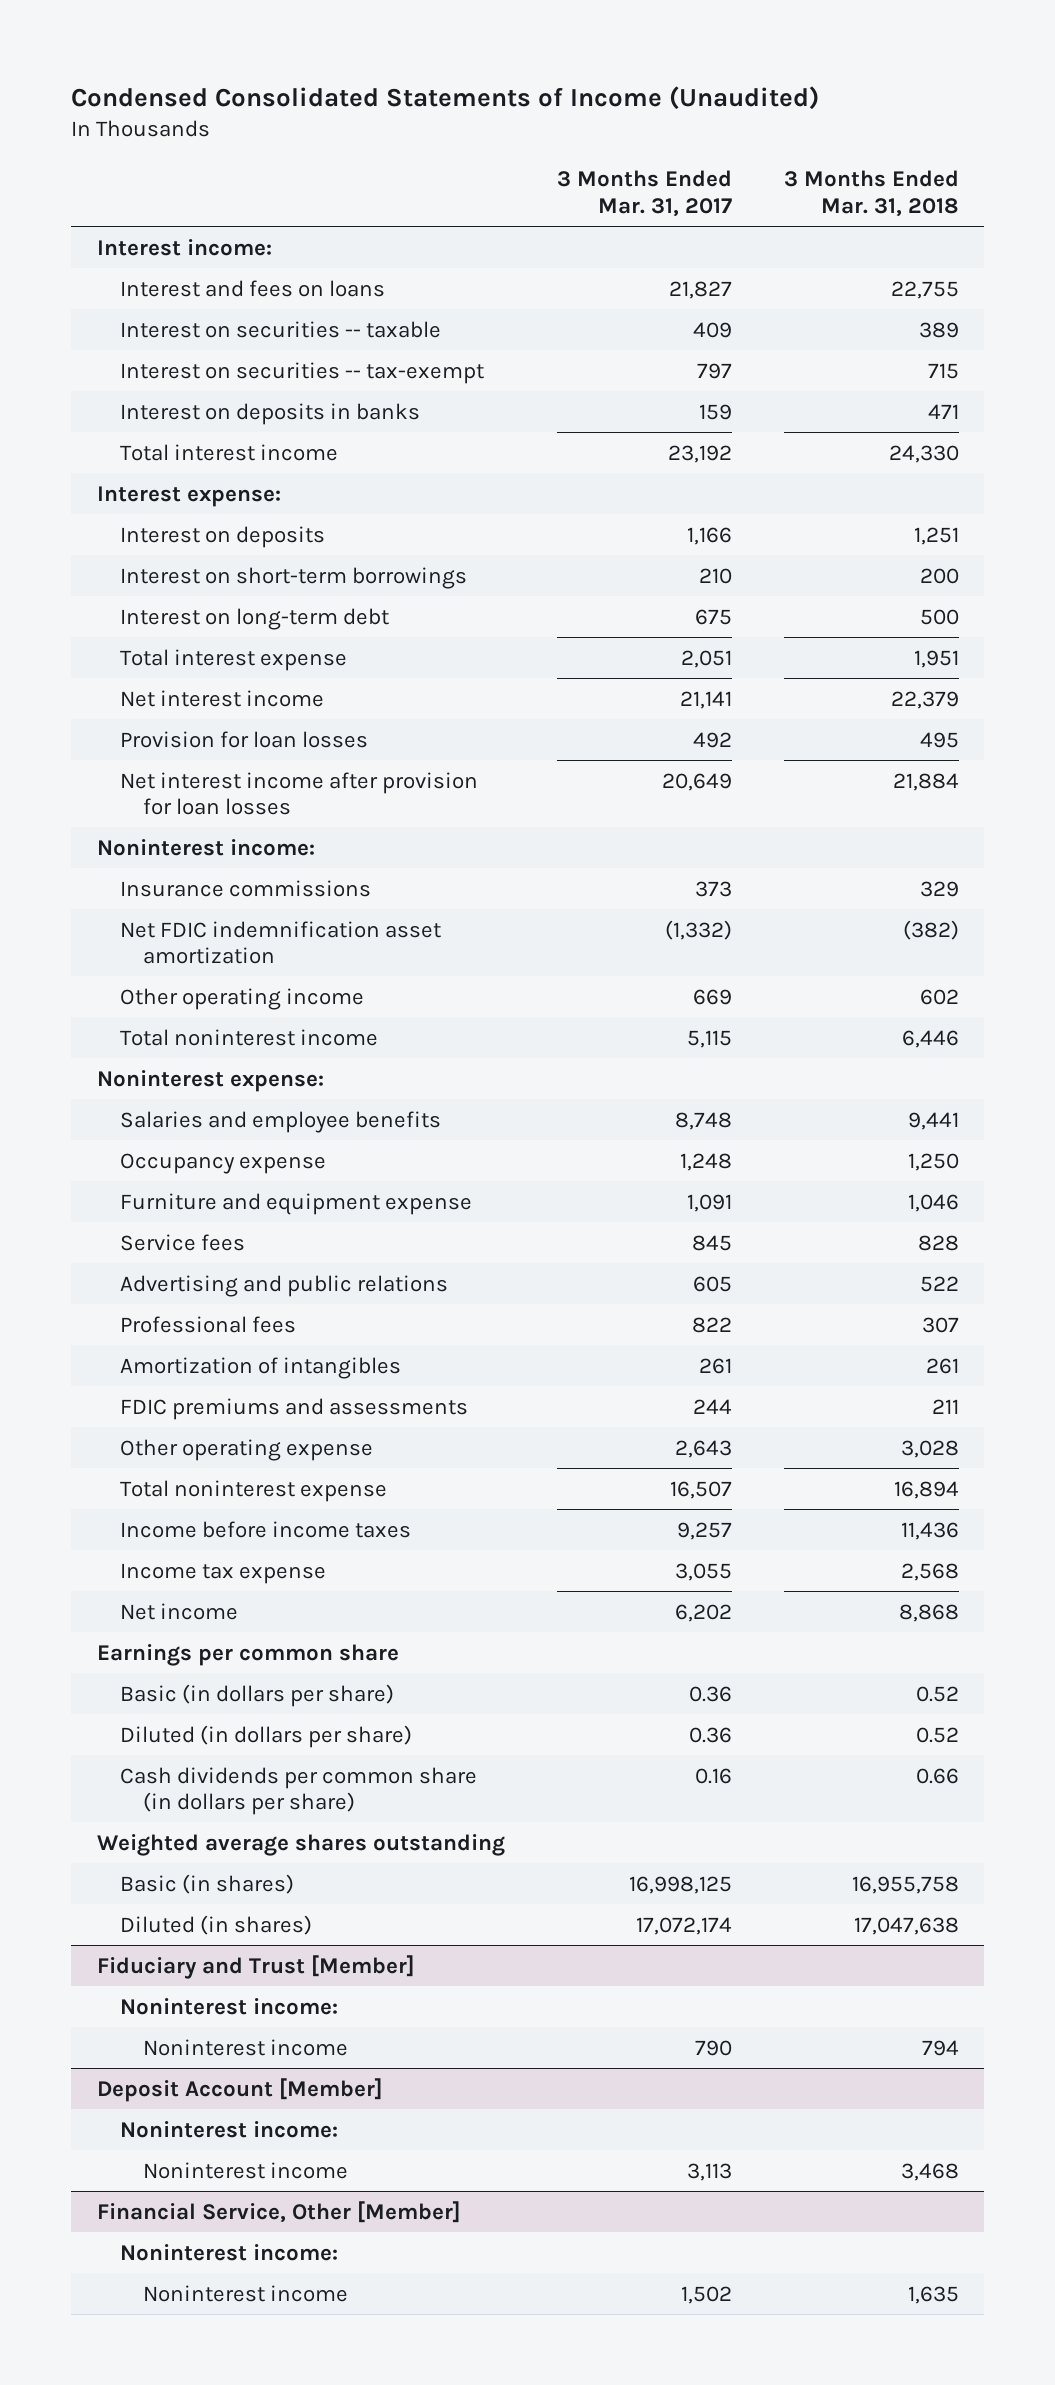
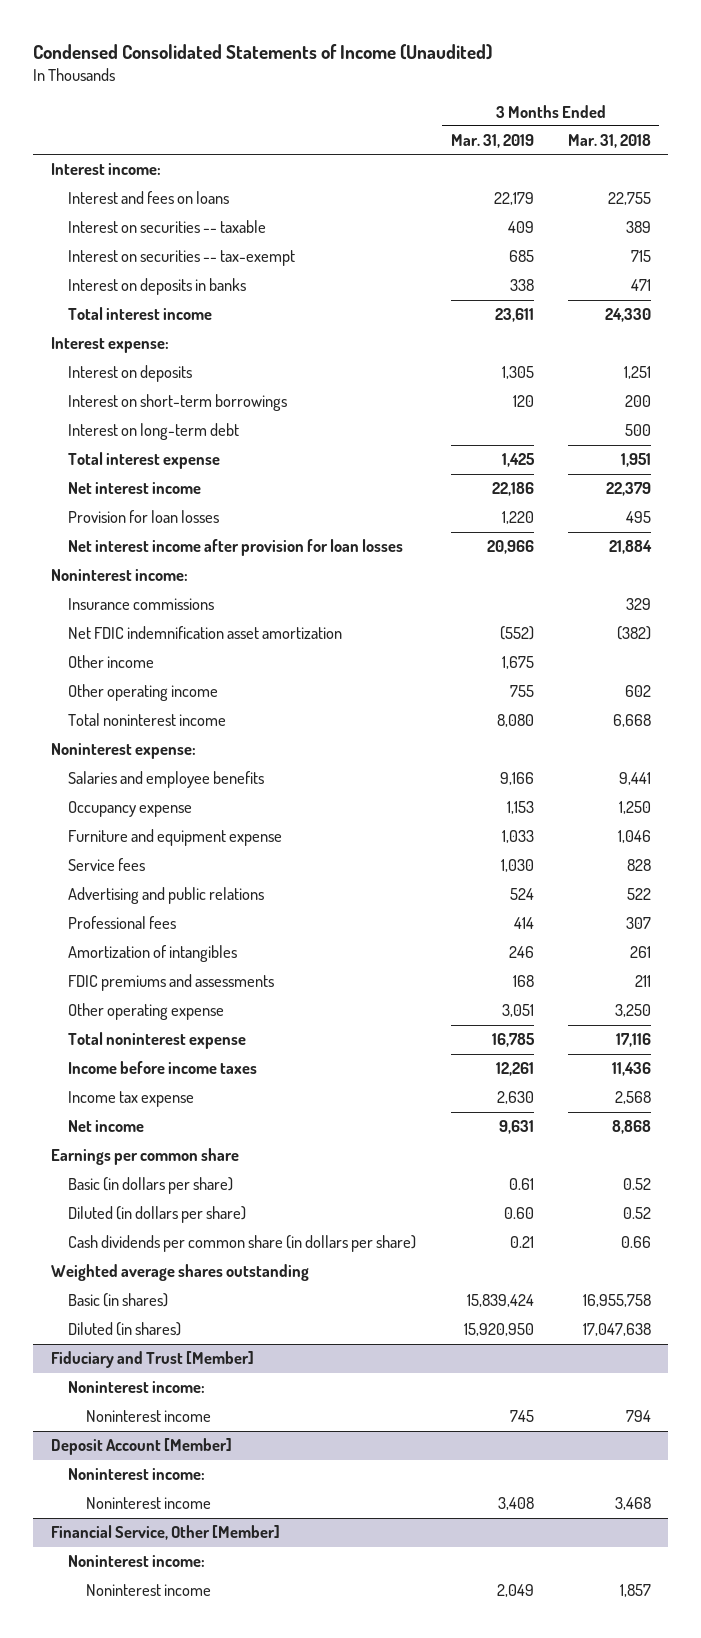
[556,170,732,217] 3 Months Ended Mar. 31, 2017 -> none
none -> [450,134,534,149] Mar. 31, 2019
none -> [68,655,155,669] Other income
[901,1029,959,1048] 6,446 -> [612,714,651,728] 6,668
[900,1439,959,1458] 3,028 -> [614,1004,651,1018] 3,250
[893,1480,959,1499] 16,894 -> [615,1033,651,1048] 17,116
[907,2285,959,2304] 1,635 -> [619,1584,651,1598] 1,857

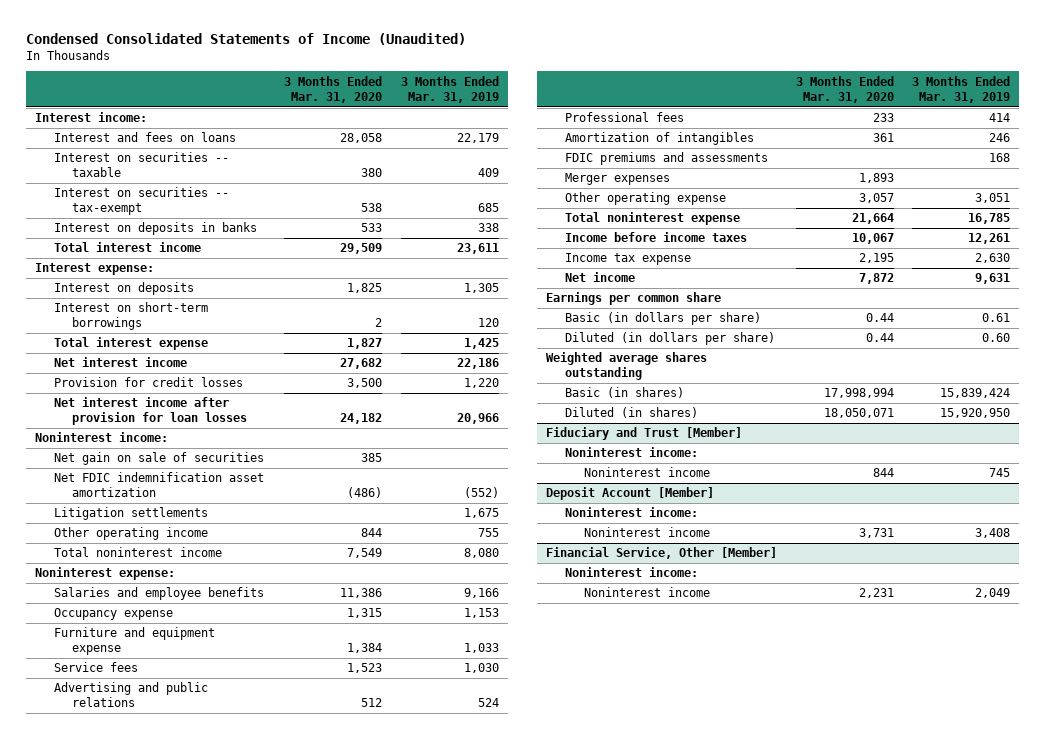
[567,134,651,149] Mar. 31, 2018 -> none
none -> [284,75,383,103] 3 Months Ended Mar. 31, 2020
[68,423,240,441] Interest on long-term debt -> none
[68,510,220,524] Provision for loan losses -> [53,377,243,388] Provision for credit losses
[68,598,215,611] Insurance commissions -> none
none -> [53,452,264,466] Net gain on sale of securities
[68,655,155,669] Other income -> [53,507,208,521] Litigation settlements
none -> [564,173,670,186] Merger expenses
[68,1235,417,1253] Cash dividends per common share (in dollars per share) -> none

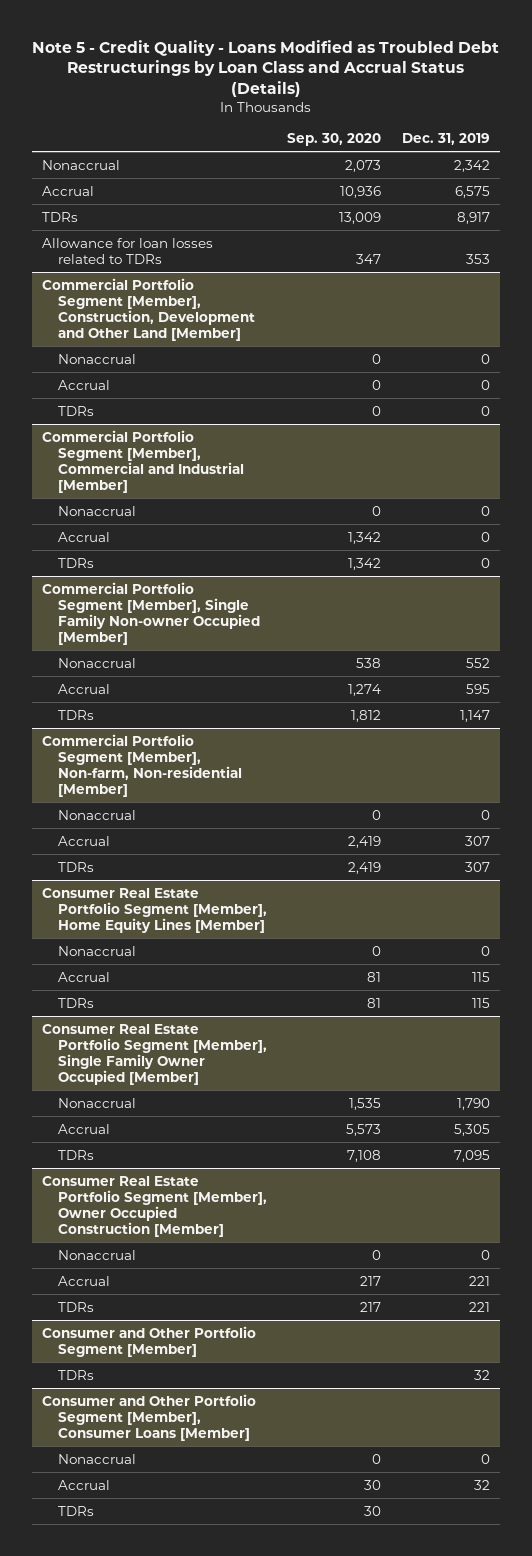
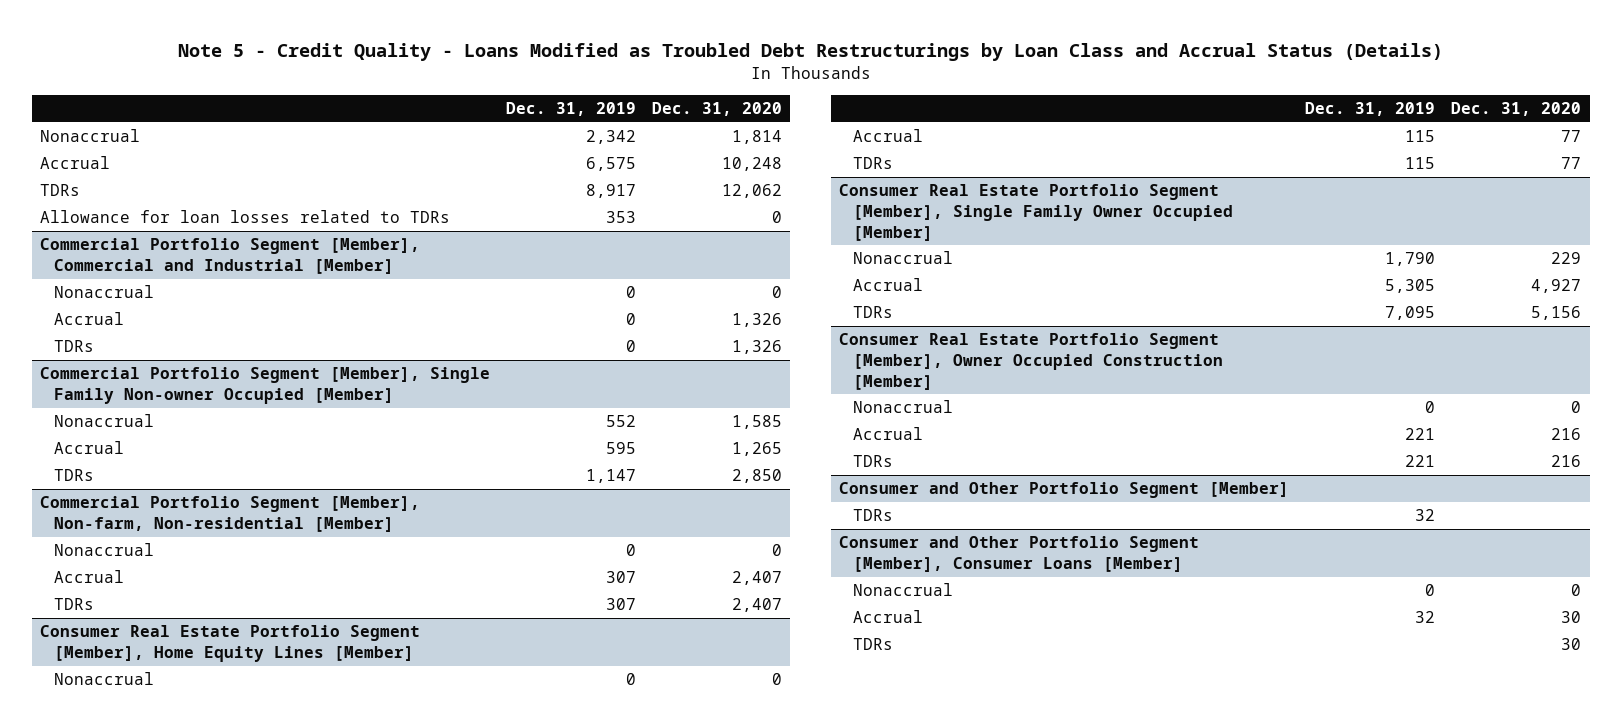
[287,132,382,146] Sep. 30, 2020 -> none
none -> [652,102,783,117] Dec. 31, 2020
[42,277,255,342] Commercial Portfolio Segment [Member], Construction, Development and Other Land [Member] -> none
[57,353,136,364] Nonaccrual -> none
[57,379,110,390] Accrual -> none
[57,405,94,416] TDRs -> none

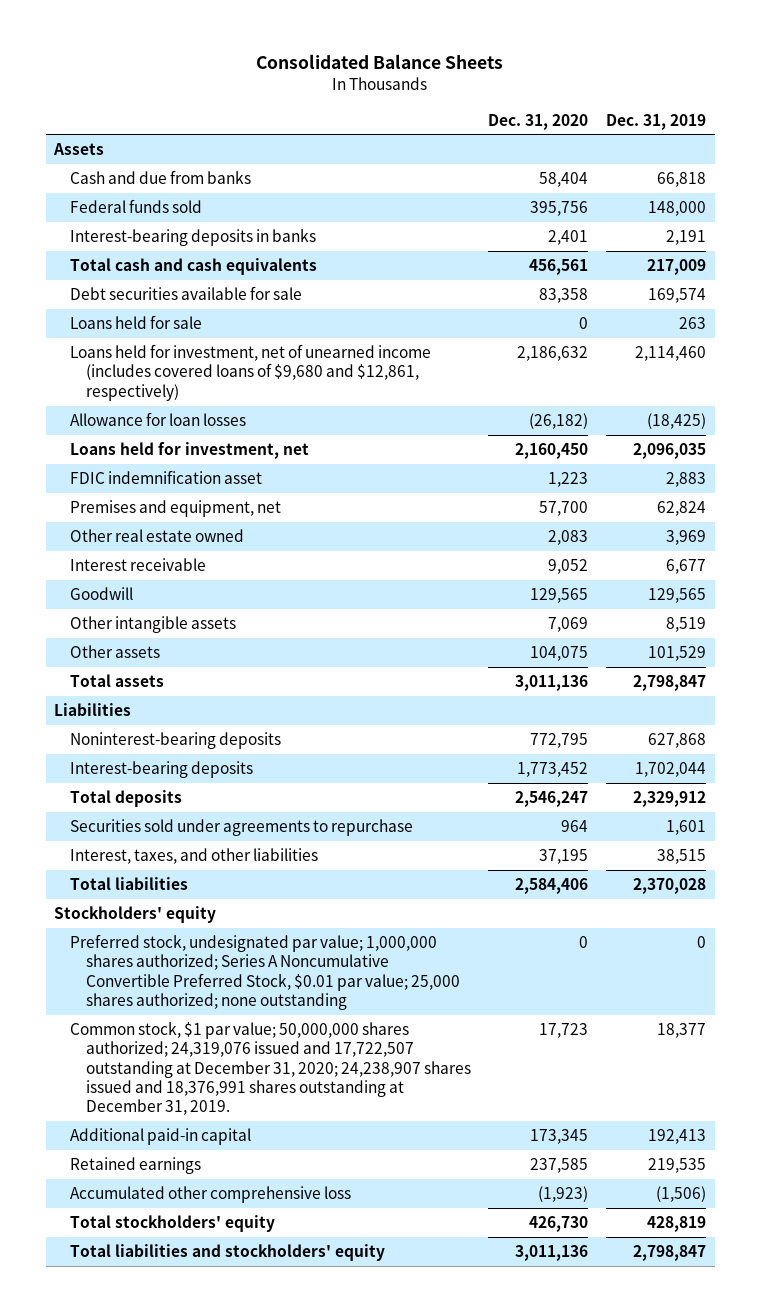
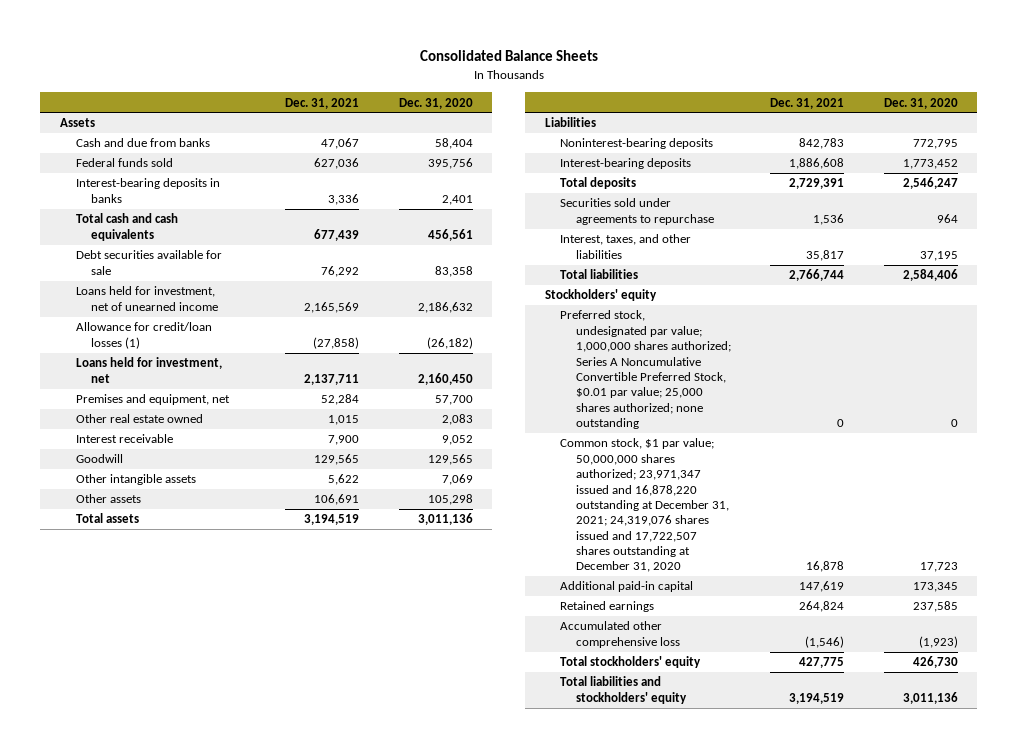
[605,113,706,130] Dec. 31, 2019 -> none
none -> [285,97,360,109] Dec. 31, 2021
[70,315,203,330] Loans held for sale -> none
[70,344,432,401] Loans held for investment, net of unearned income (includes covered loans of $9,680 and $12,861, respectively) -> [75,286,218,311] Loans held for investment, net of unearned income
[70,412,247,427] Allowance for loan losses -> [75,322,212,349] Allowance for credit/loan losses (1)
[70,470,263,485] FDIC indemnification asset -> none
[530,646,589,662] 104,075 -> [427,494,473,506] 105,298
[70,1022,471,1116] Common stock, $1 par value; 50,000,000 shares authorized; 24,319,076 issued and 17,722,507 outstanding at December 31, 2020; 24,238,907 shares issued and 18,376,991 shares outstanding at December 31, 2019. -> [560,438,729,573] Common stock, $1 par value; 50,000,000 shares authorized; 23,971,347 issued and 16,878,220 outstanding at December 31, 2021; 24,319,076 shares issued and 17,722,507 shares outstanding at December 31, 2020

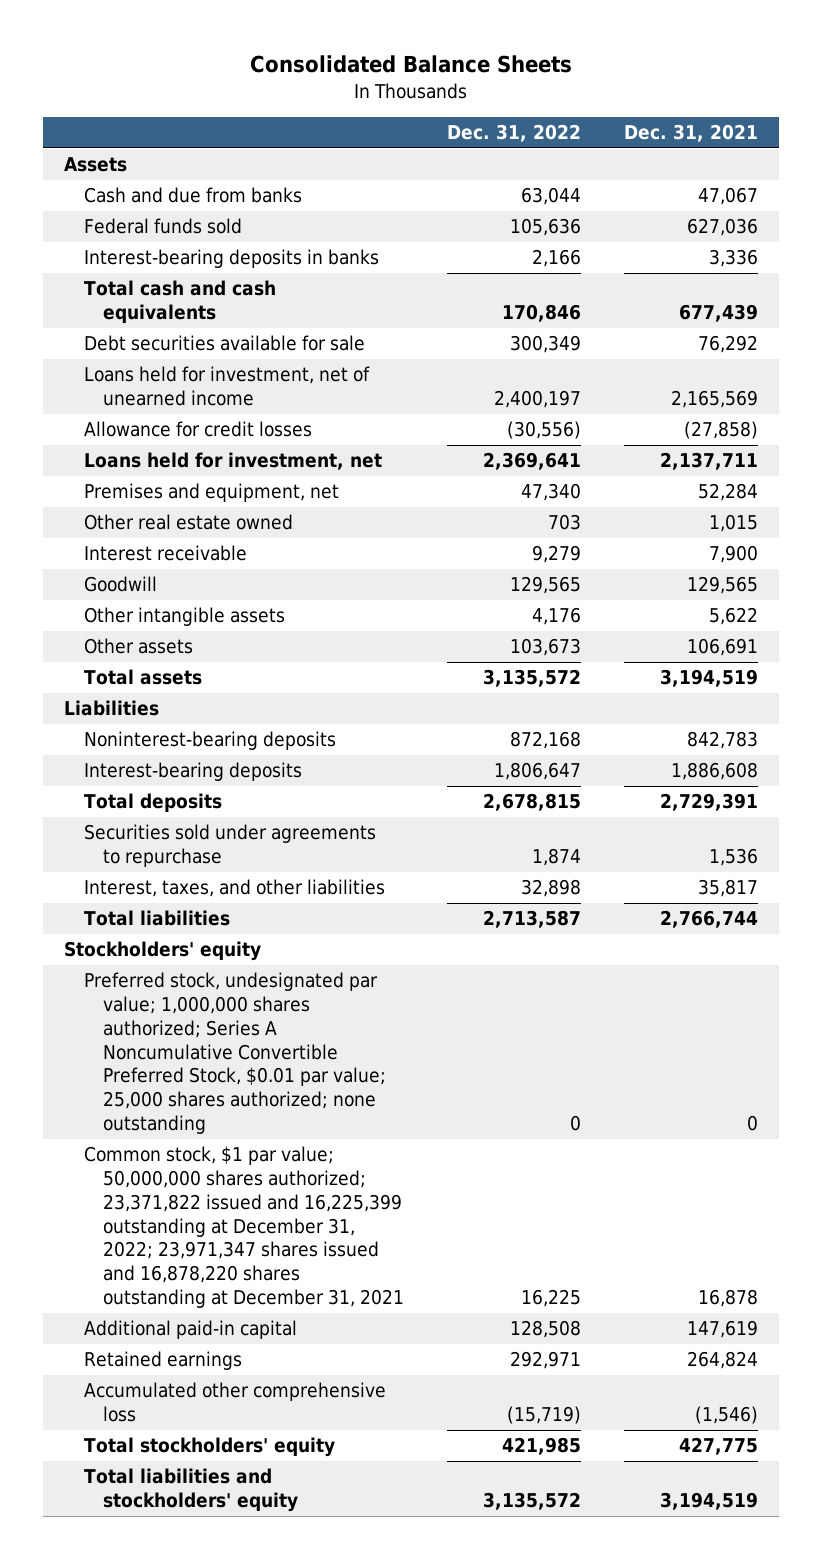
[398,97,473,109] Dec. 31, 2020 -> none
none -> [447,124,582,143] Dec. 31, 2022
[75,322,212,349] Allowance for credit/loan losses (1) -> [83,421,312,438] Allowance for credit losses
[560,438,729,573] Common stock, $1 par value; 50,000,000 shares authorized; 23,971,347 issued and 16,878,220 outstanding at December 31, 2021; 24,319,076 shares issued and 17,722,507 shares outstanding at December 31, 2020 -> [83,1146,405,1308] Common stock, $1 par value; 50,000,000 shares authorized; 23,371,822 issued and 16,225,399 outstanding at December 31, 2022; 23,971,347 shares issued and 16,878,220 shares outstanding at December 31, 2021

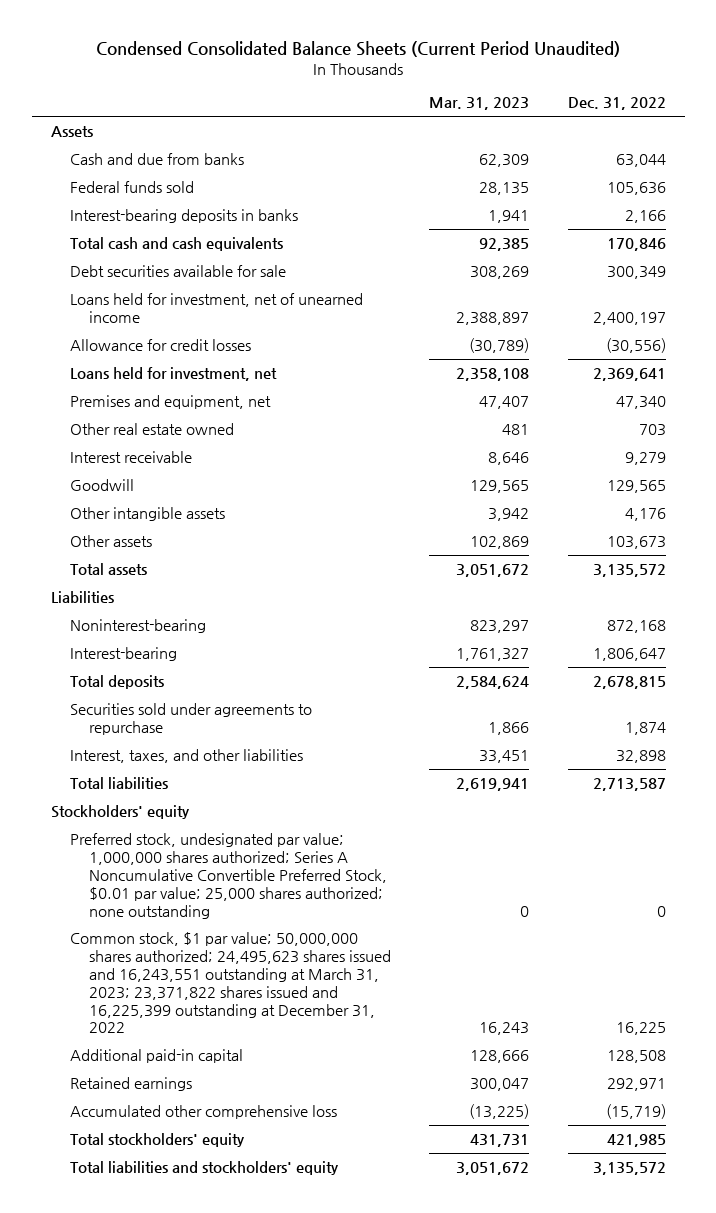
[249,55,572,74] Consolidated Balance Sheets -> [96,41,621,58] Condensed Consolidated Balance Sheets (Current Period Unaudited)
[623,124,758,143] Dec. 31, 2021 -> none
none -> [429,97,530,111] Mar. 31, 2023
[83,731,336,751] Noninterest-bearing deposits -> [69,619,206,634] Noninterest-bearing
[83,762,302,782] Interest-bearing deposits -> [69,647,177,662] Interest-bearing
[83,1146,405,1308] Common stock, $1 par value; 50,000,000 shares authorized; 23,371,822 issued and 16,225,399 outstanding at December 31, 2022; 23,971,347 shares issued and 16,878,220 shares outstanding at December 31, 2021 -> [69,932,391,1034] Common stock, $1 par value; 50,000,000 shares authorized; 24,495,623 shares issued and 16,243,551 outstanding at March 31, 2023; 23,371,822 shares issued and 16,225,399 outstanding at December 31, 2022

